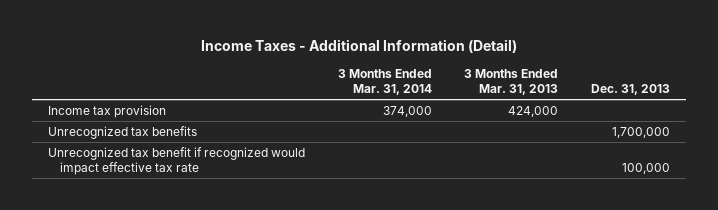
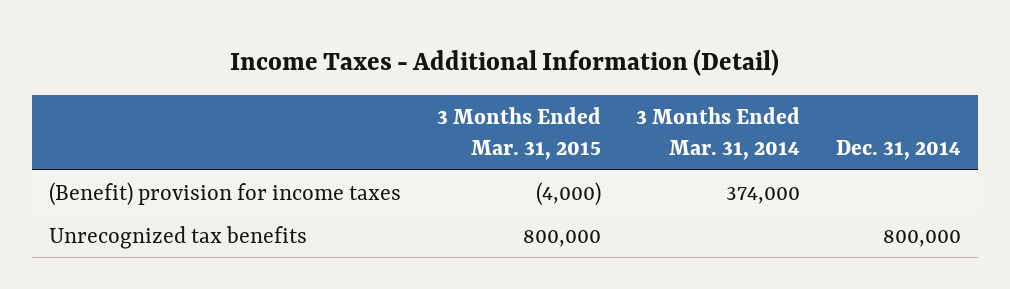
[464,68,559,95] 3 Months Ended Mar. 31, 2013 -> none
[590,83,670,95] Dec. 31, 2013 -> none
none -> [436,107,601,161] 3 Months Ended Mar. 31, 2015
none -> [835,140,961,161] Dec. 31, 2014
[47,105,166,119] Income tax provision -> [49,181,402,206] (Benefit) provision for income taxes
[47,147,305,176] Unrecognized tax benefit if recognized would impact effective tax rate -> none

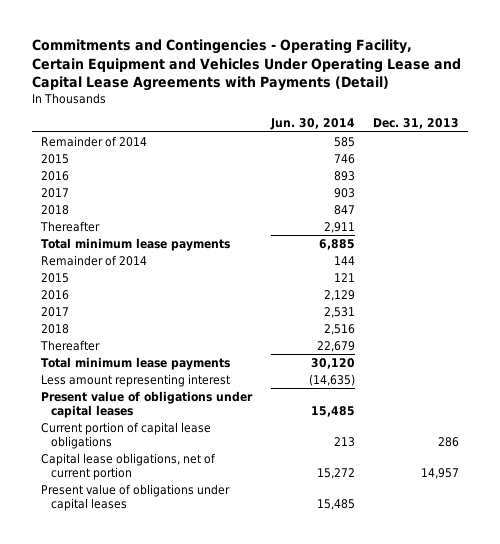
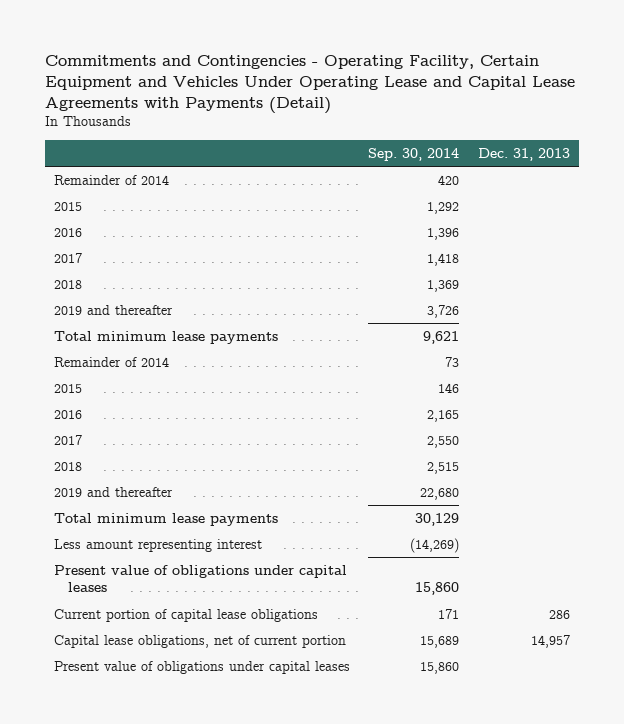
[269,118,355,131] Jun. 30, 2014 -> none
none -> [368,147,460,161] Sep. 30, 2014
[40,220,101,232] Thereafter -> [53,304,173,315] 2019 and thereafter
[40,339,101,351] Thereafter -> [53,486,173,497] 2019 and thereafter

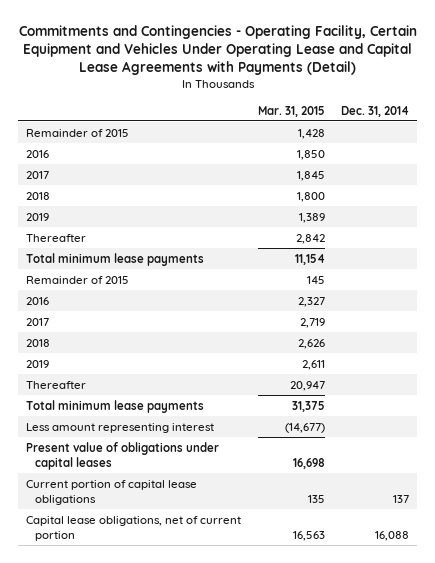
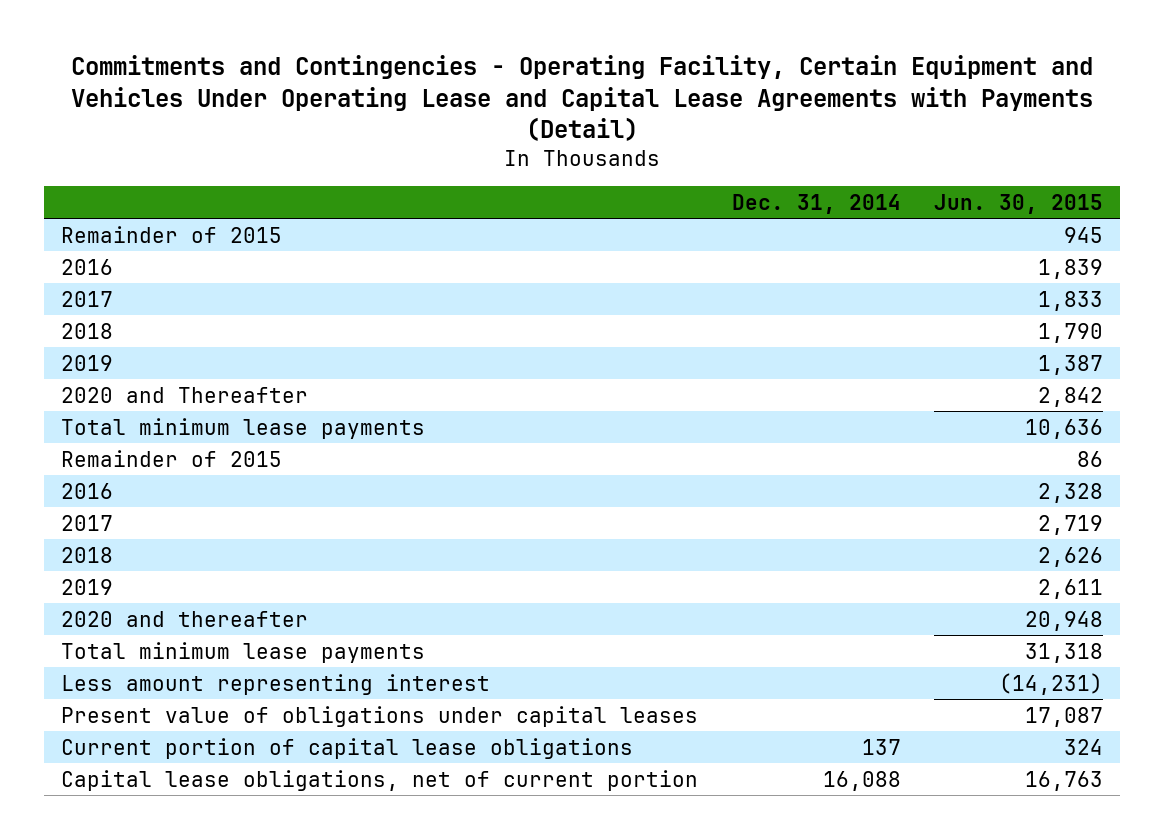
[257,105,325,117] Mar. 31, 2015 -> none
none -> [934,193,1104,214] Jun. 30, 2015
[25,233,86,242] Thereafter -> [60,386,308,403] 2020 and Thereafter
[25,380,86,389] Thereafter -> [60,610,308,627] 2020 and thereafter

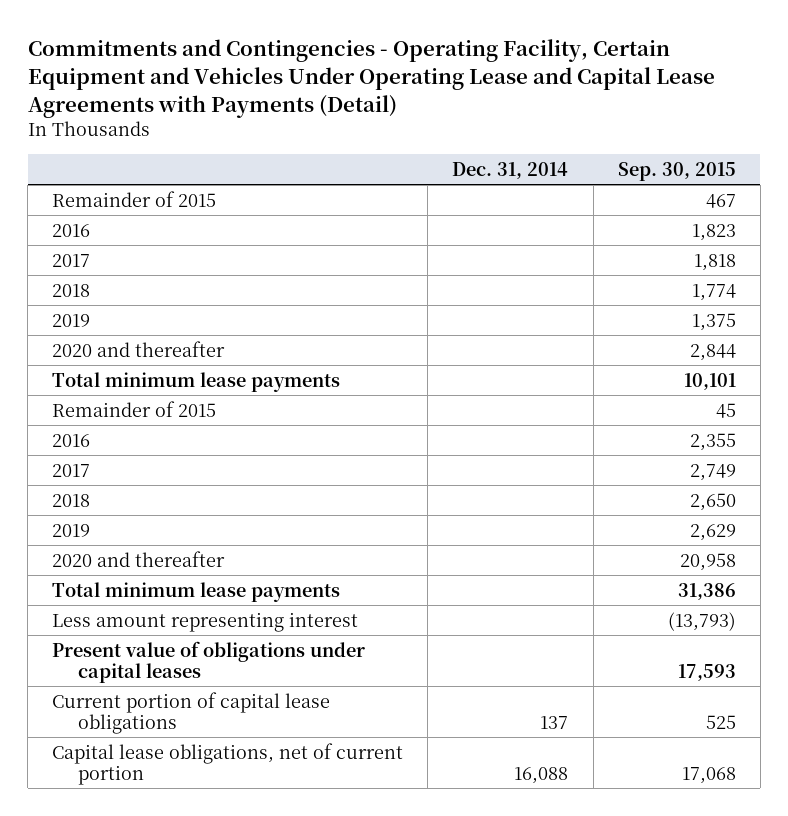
[934,193,1104,214] Jun. 30, 2015 -> none
none -> [617,161,736,181] Sep. 30, 2015
[60,386,308,403] 2020 and Thereafter -> [52,340,226,357] 2020 and thereafter

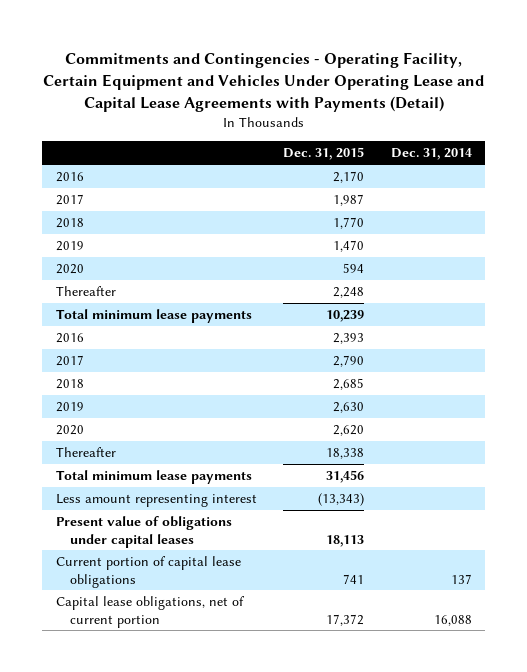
[617,161,736,181] Sep. 30, 2015 -> none
none -> [283,147,365,161] Dec. 31, 2015
[52,190,217,207] Remainder of 2015 -> none
none -> [55,264,84,275] 2020
[52,340,226,357] 2020 and thereafter -> [55,286,116,297] Thereafter
[52,400,217,417] Remainder of 2015 -> none
none -> [55,425,84,436] 2020
[52,550,226,567] 2020 and thereafter -> [55,447,116,458] Thereafter

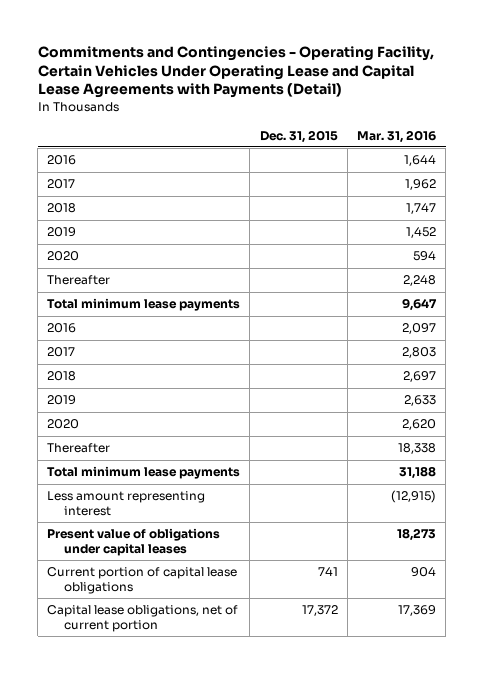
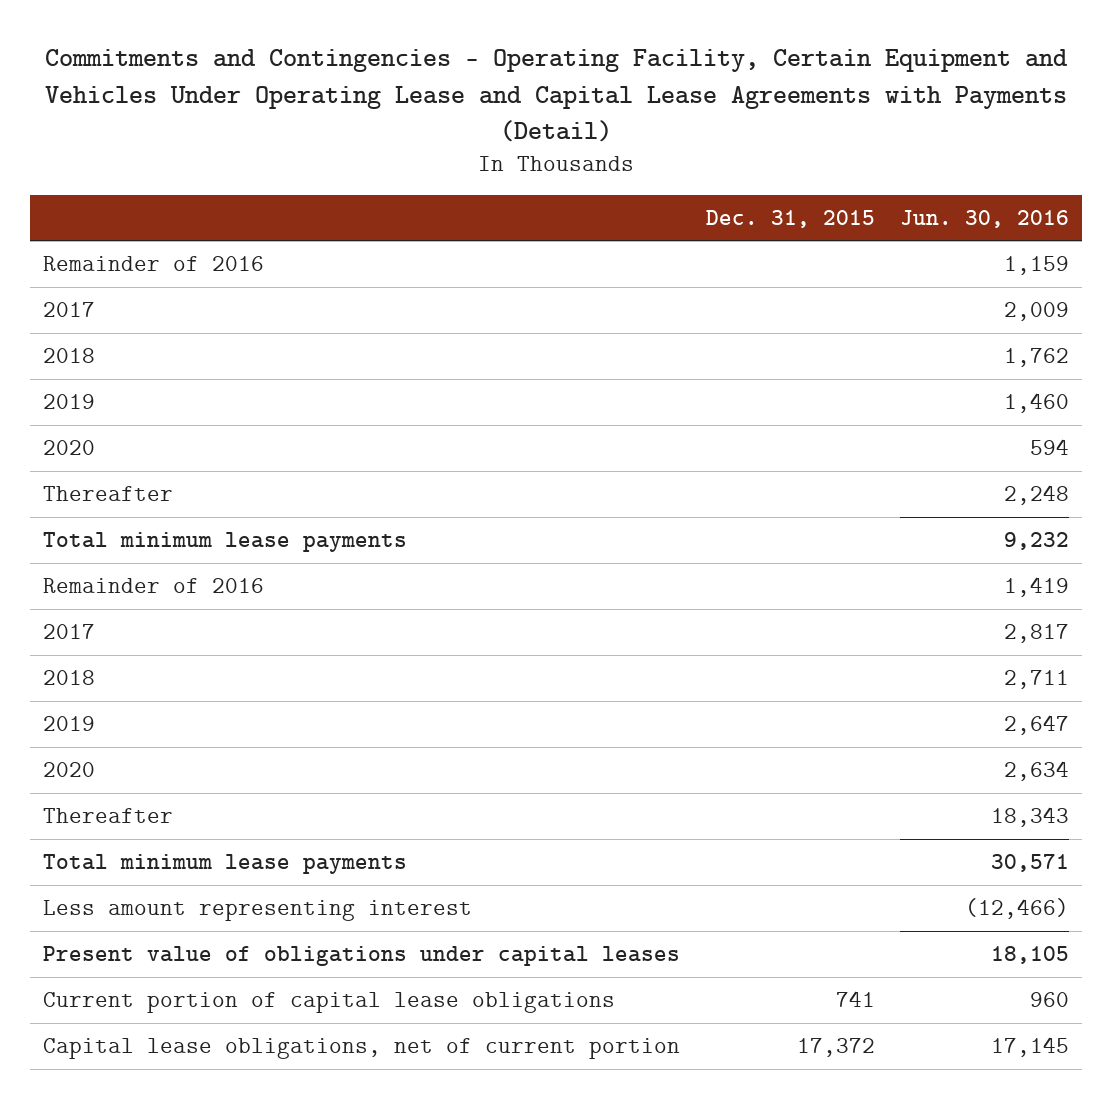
[37,45,434,99] Commitments and Contingencies - Operating Facility, Certain Vehicles Under Operating Lease and Capital Lease Agreements with Payments (Detail) -> [45,49,1069,143] Commitments and Contingencies - Operating Facility, Certain Equipment and Vehicles Under Operating Lease and Capital Lease Agreements with Payments (Detail)
[357,129,437,143] Mar. 31, 2016 -> none
none -> [900,209,1070,228] Jun. 30, 2016
[47,155,77,166] 2016 -> [42,256,264,272] Remainder of 2016
[47,323,77,334] 2016 -> [42,578,264,594] Remainder of 2016

